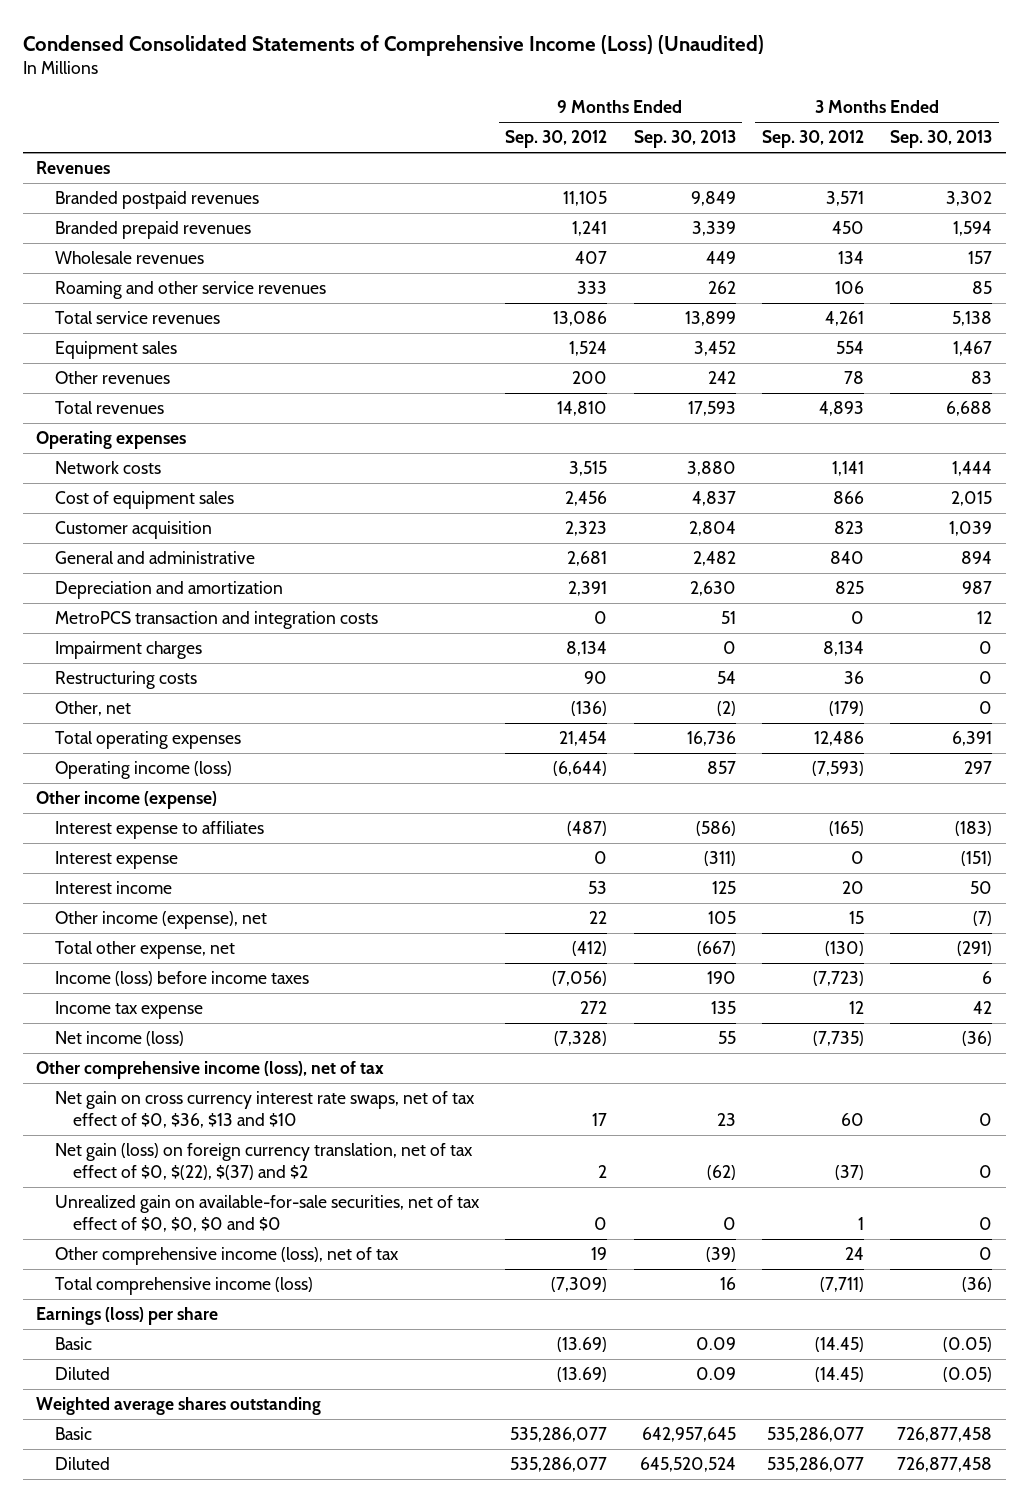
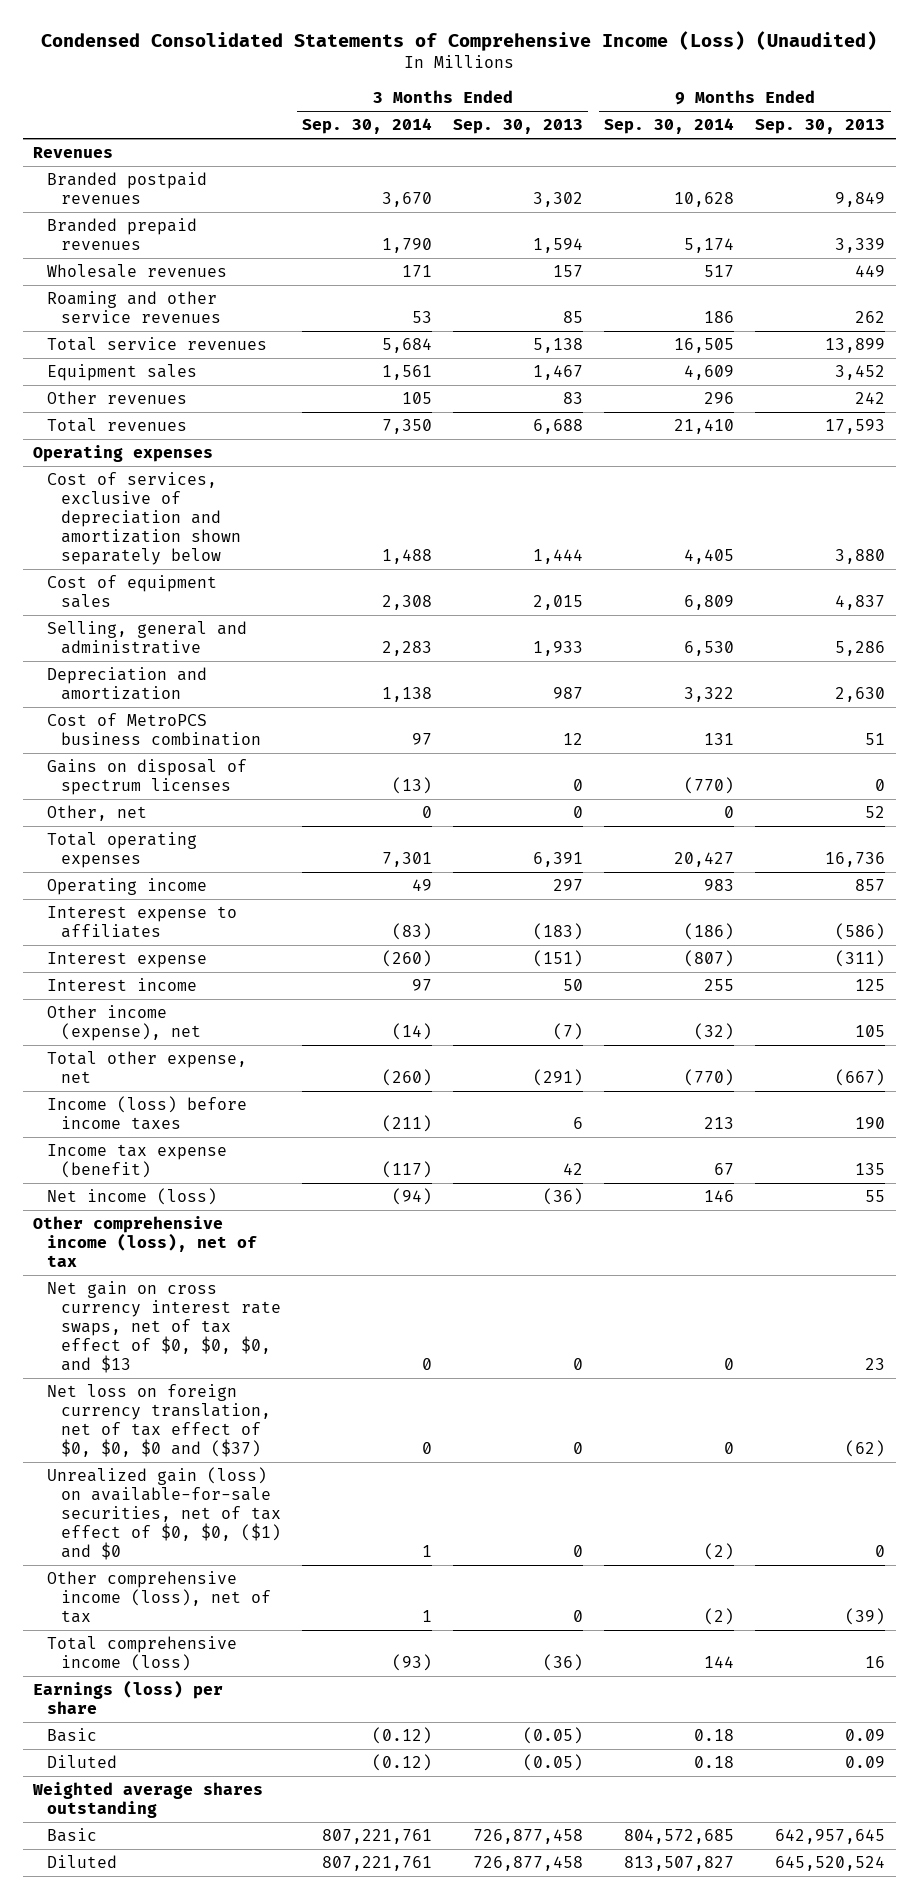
[505,130,608,149] Sep. 30, 2012 -> none
[761,130,864,149] Sep. 30, 2012 -> none
none -> [301,118,432,135] Sep. 30, 2014
none -> [604,118,735,135] Sep. 30, 2014
[54,461,161,475] Network costs -> [47,471,241,566] Cost of services, exclusive of depreciation and amortization shown separately below
[54,521,212,540] Customer acquisition -> none
[54,551,255,565] General and administrative -> [47,620,248,654] Selling, general and administrative
[692,551,736,567] 2,482 -> [835,640,886,656] 5,286
[961,551,993,565] 894 -> [533,640,584,656] 1,933
[54,641,202,660] Impairment charges -> none
[54,671,197,690] Restructuring costs -> none
[54,611,378,630] MetroPCS transaction and integration costs -> [47,712,261,746] Cost of MetroPCS business combination
none -> [47,758,248,795] Gains on disposal of spectrum licenses
[716,701,736,717] (2) -> [865,805,886,818] 52
[36,791,218,810] Other income (expense) -> none
[54,761,232,780] Operating income (loss) -> [47,877,208,895] Operating income
[54,1001,203,1020] Income tax expense -> [47,1143,228,1178] Income tax expense (benefit)
[54,1091,475,1128] Net gain on cross currency interest rate swaps, net of tax effect of $0, $36, $13 and $10 -> [47,1280,281,1374] Net gain on cross currency interest rate swaps, net of tax effect of $0, $0, $0, and $13
[54,1143,473,1180] Net gain (loss) on foreign currency translation, net of tax effect of $0, $(22), $(37) and $2 -> [47,1383,271,1458] Net loss on foreign currency translation, net of tax effect of $0, $0, $0 and ($37)
[54,1195,480,1232] Unrealized gain on available-for-sale securities, net of tax effect of $0, $0, $0 and $0 -> [47,1466,281,1561] Unrealized gain (loss) on available-for-sale securities, net of tax effect of $0, $0, ($1) and $0

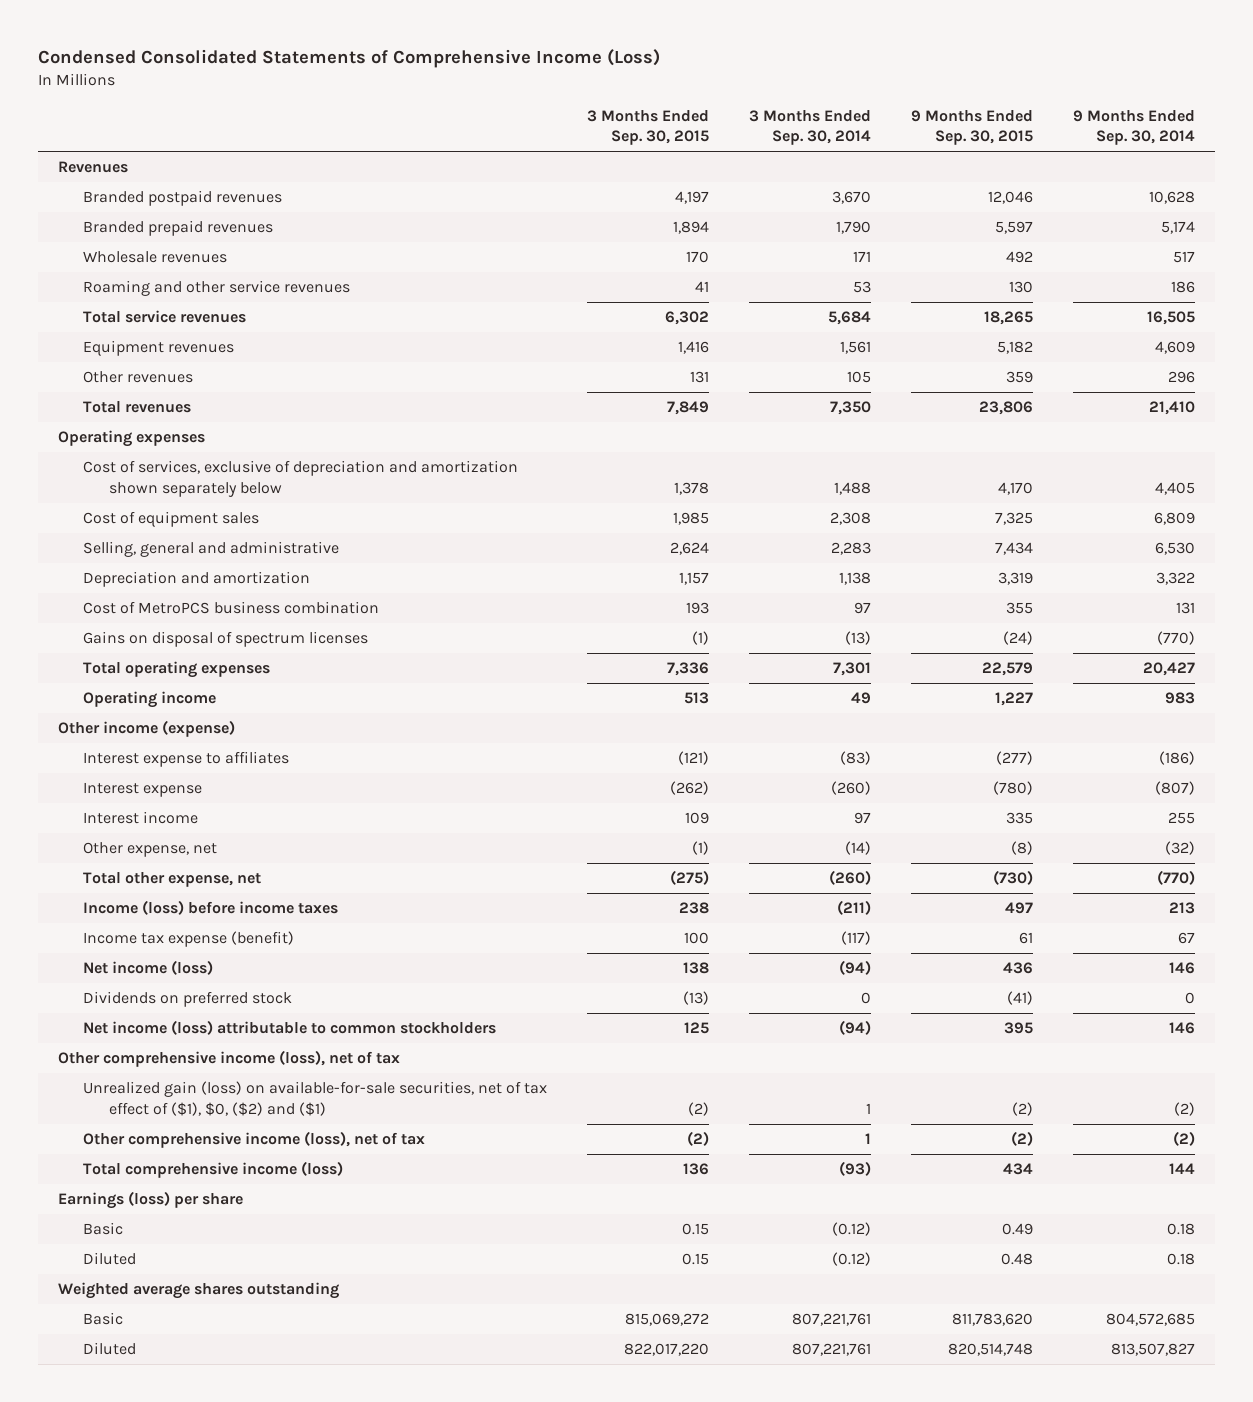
[41,31,878,52] Condensed Consolidated Statements of Comprehensive Income (Loss) (Unaudited) -> [37,48,660,68] Condensed Consolidated Statements of Comprehensive Income (Loss)
[453,119,584,135] Sep. 30, 2013 -> none
[755,119,886,135] Sep. 30, 2013 -> none
none -> [587,109,710,146] 3 Months Ended Sep. 30, 2015
none -> [911,109,1034,146] 9 Months Ended Sep. 30, 2015
[47,363,198,381] Equipment sales -> [83,340,235,357] Equipment revenues
[47,804,148,821] Other, net -> none
none -> [57,720,235,738] Other income (expense)
[47,1004,201,1041] Other income (expense), net -> [83,842,218,858] Other expense, net
none -> [83,991,293,1008] Dividends on preferred stock
none -> [83,1020,497,1036] Net income (loss) attributable to common stockholders
[47,1280,281,1374] Net gain on cross currency interest rate swaps, net of tax effect of $0, $0, $0, and $13 -> none
[47,1383,271,1458] Net loss on foreign currency translation, net of tax effect of $0, $0, $0 and ($37) -> none
[47,1466,281,1561] Unrealized gain (loss) on available-for-sale securities, net of tax effect of $0, $0, ($1) and $0 -> [83,1081,548,1116] Unrealized gain (loss) on available-for-sale securities, net of tax effect of ($1), $0, ($2) and ($1)

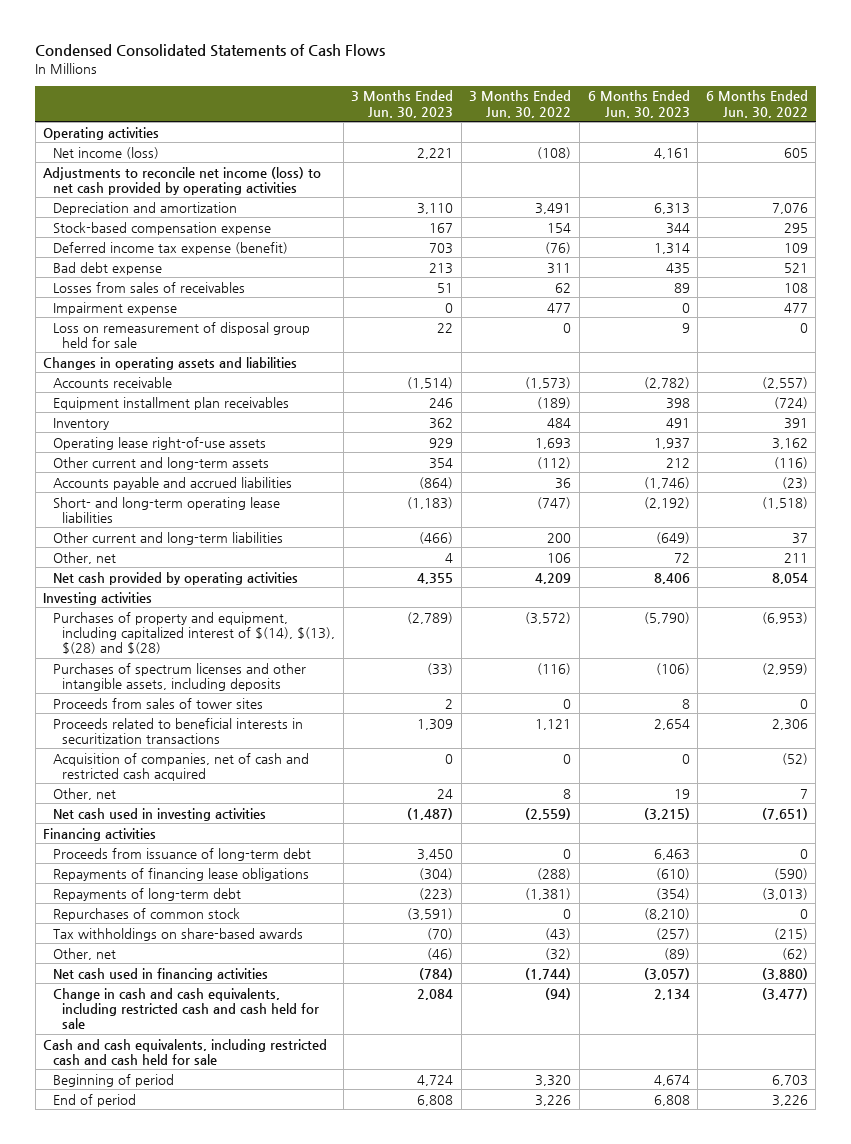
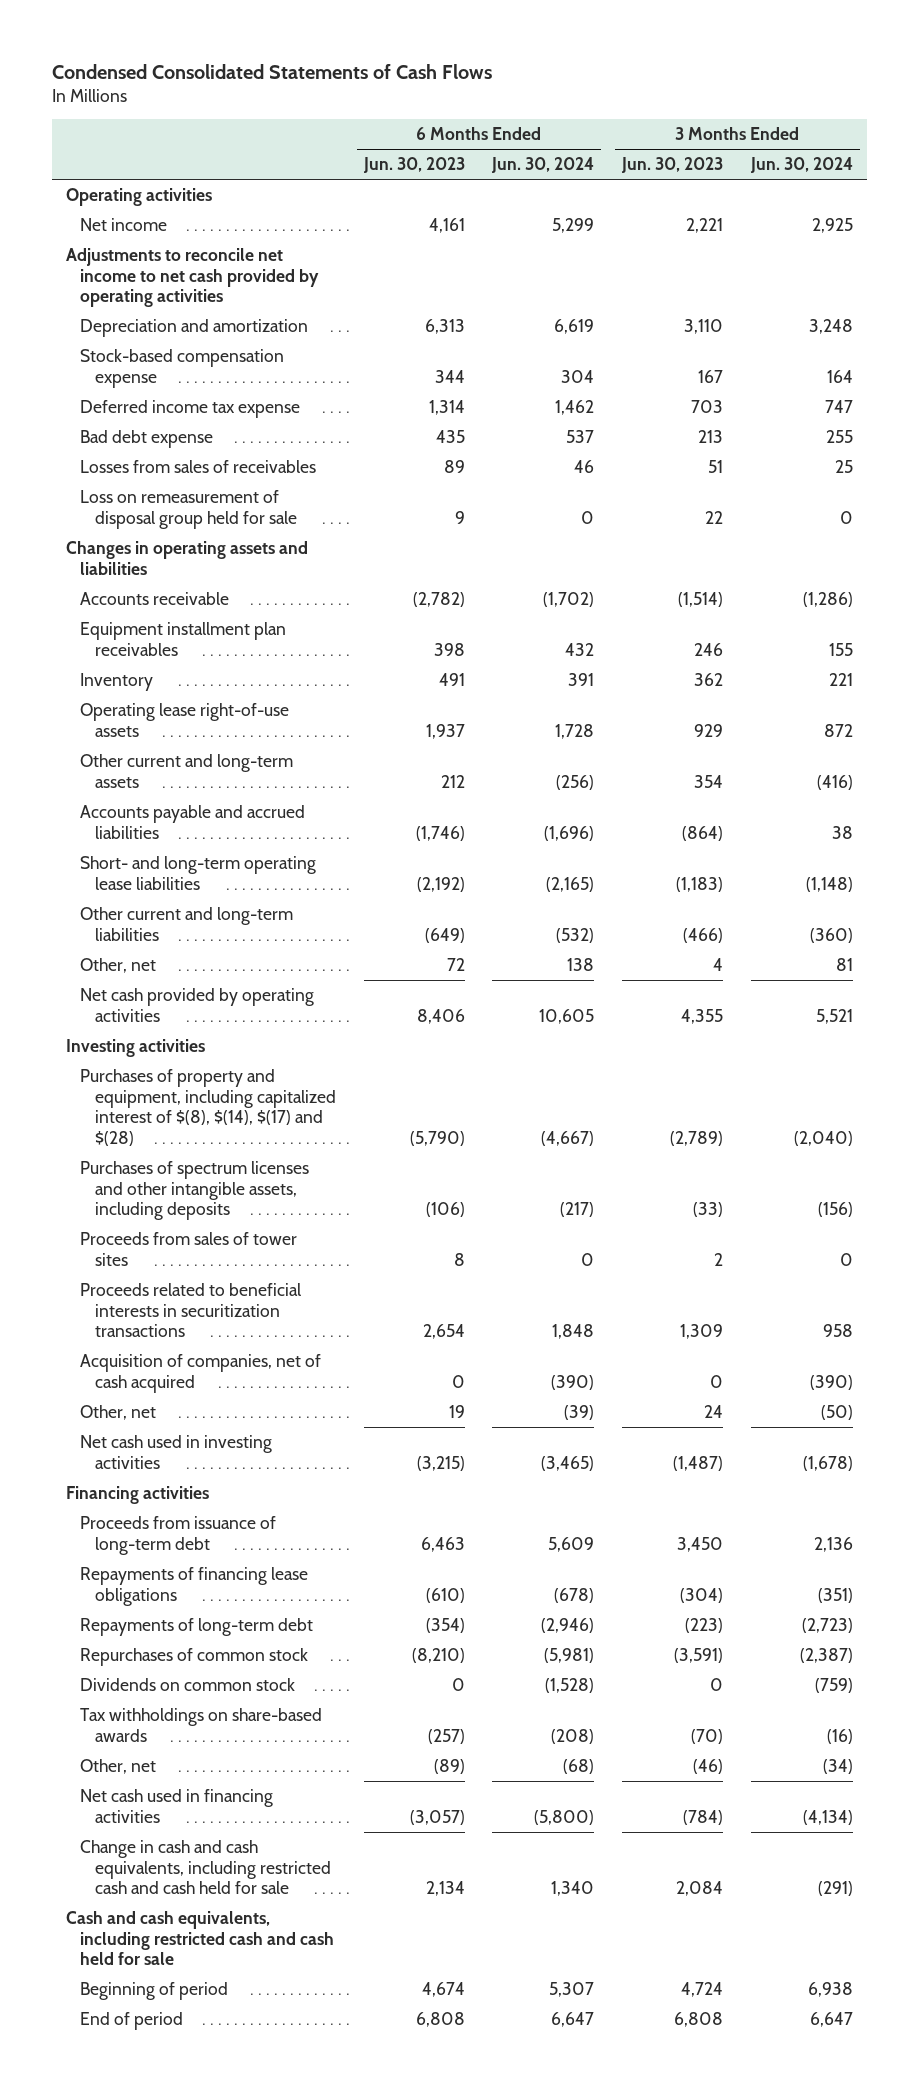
[469,90,572,118] 3 Months Ended Jun. 30, 2022 -> none
[705,90,808,118] 6 Months Ended Jun. 30, 2022 -> none
none -> [491,157,595,174] Jun. 30, 2024
none -> [749,157,853,174] Jun. 30, 2024
[52,146,159,159] Net income (loss) -> [80,218,168,232] Net income
[43,166,322,195] Adjustments to reconcile net income (loss) to net cash provided by operating activities -> [65,248,320,308] Adjustments to reconcile net income to net cash provided by operating activities
[52,241,288,255] Deferred income tax expense (benefit) -> [80,400,301,419] Deferred income tax expense
[52,301,177,315] Impairment expense -> none
[52,611,336,655] Purchases of property and equipment, including capitalized interest of $(14), $(13), $(28) and $(28) -> [80,1069,336,1146] Purchases of property and equipment, including capitalized interest of $(8), $(14), $(17) and $(28)
[52,752,309,781] Acquisition of companies, net of cash and restricted cash acquired -> [80,1354,322,1393] Acquisition of companies, net of cash acquired
none -> [80,1678,296,1692] Dividends on common stock

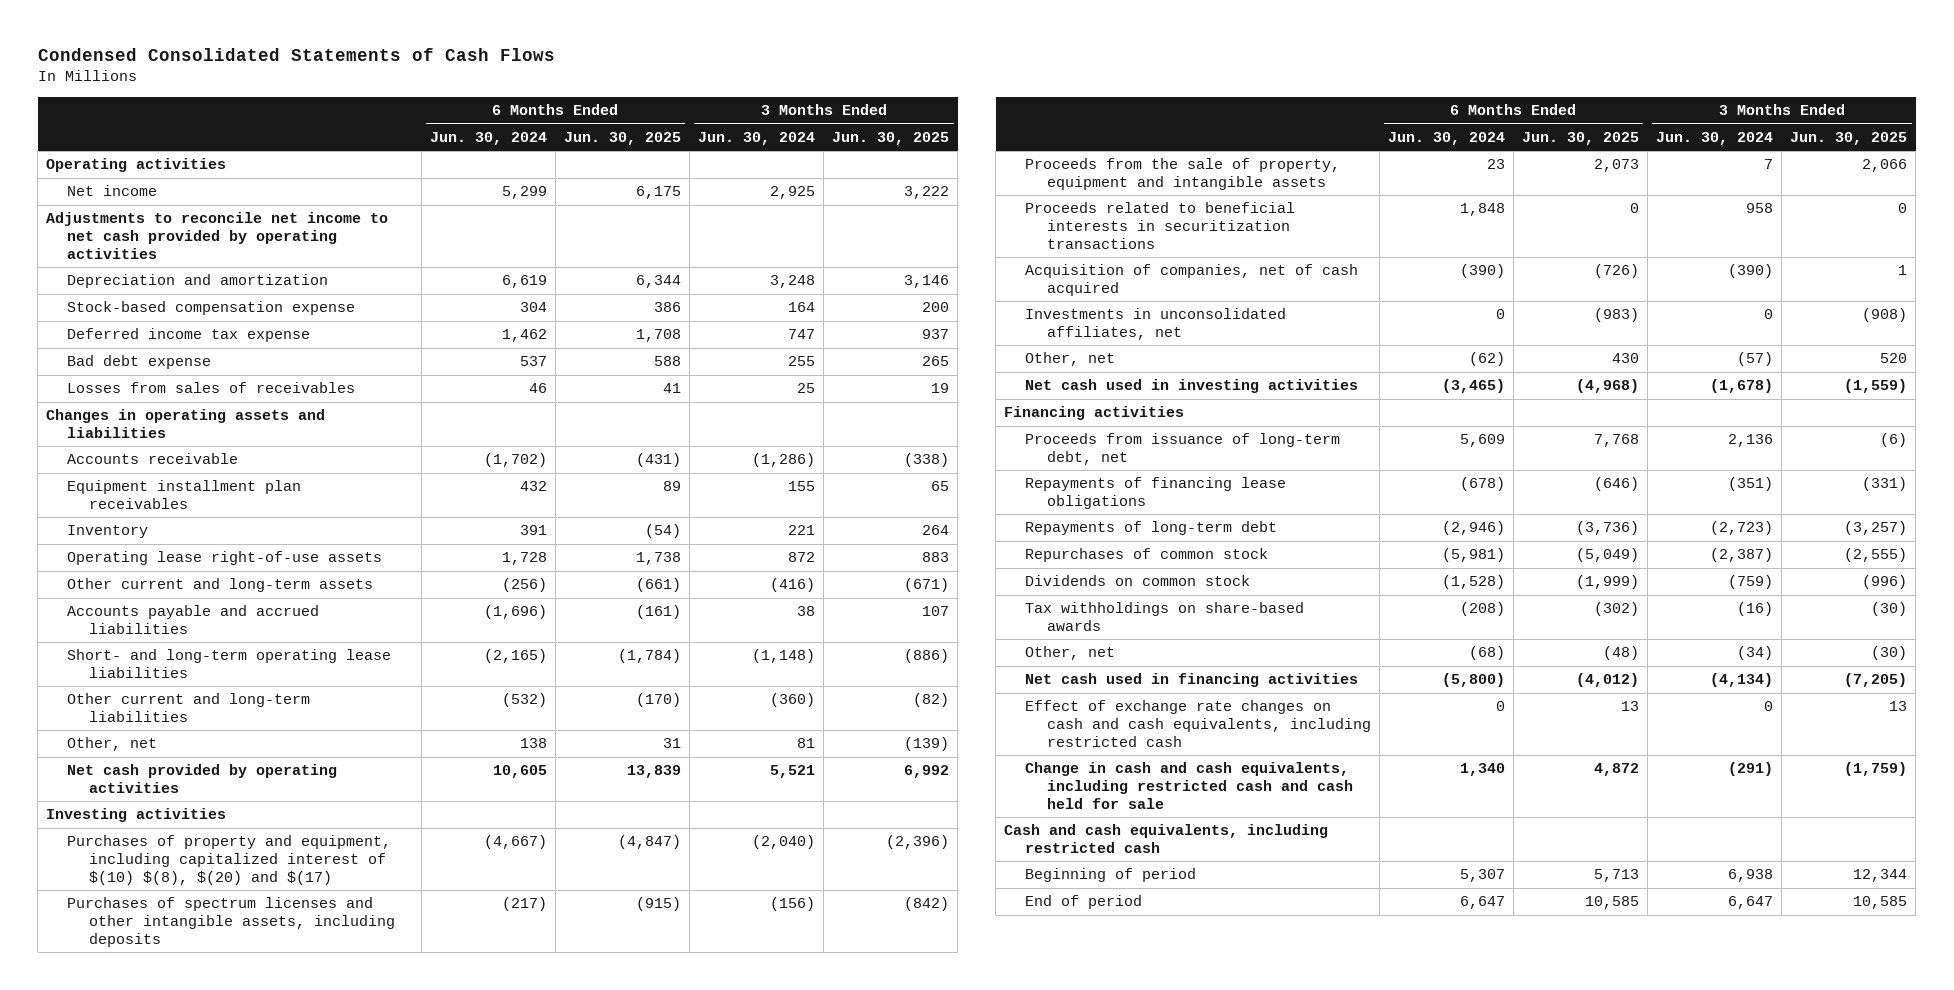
[362,157,465,174] Jun. 30, 2023 -> none
[620,157,723,174] Jun. 30, 2023 -> none
none -> [564,131,682,145] Jun. 30, 2025
none -> [832,131,950,145] Jun. 30, 2025
[80,490,297,529] Loss on remeasurement of disposal group held for sale -> none
[80,1069,336,1146] Purchases of property and equipment, including capitalized interest of $(8), $(14), $(17) and $(28) -> [67,835,392,885] Purchases of property and equipment, including capitalized interest of $(10) $(8), $(20) and $(17)
[80,1232,298,1266] Proceeds from sales of tower sites -> none
none -> [1025,158,1341,190] Proceeds from the sale of property, equipment and intangible assets
none -> [1025,308,1287,340] Investments in unconsolidated affiliates, net
[564,1405,595,1421] (39) -> [1468,352,1505,367] (62)
[820,1405,853,1421] (50) -> [1737,352,1774,367] (57)
[80,1516,277,1555] Proceeds from issuance of long-term debt -> [1025,433,1341,465] Proceeds from issuance of long-term debt, net
none -> [1025,700,1371,747] Effect of exchange rate changes on cash and cash equivalents, including restricted cash
[65,1911,335,1966] Cash and cash equivalents, including restricted cash and cash held for sale -> [1004,824,1329,853] Cash and cash equivalents, including restricted cash

